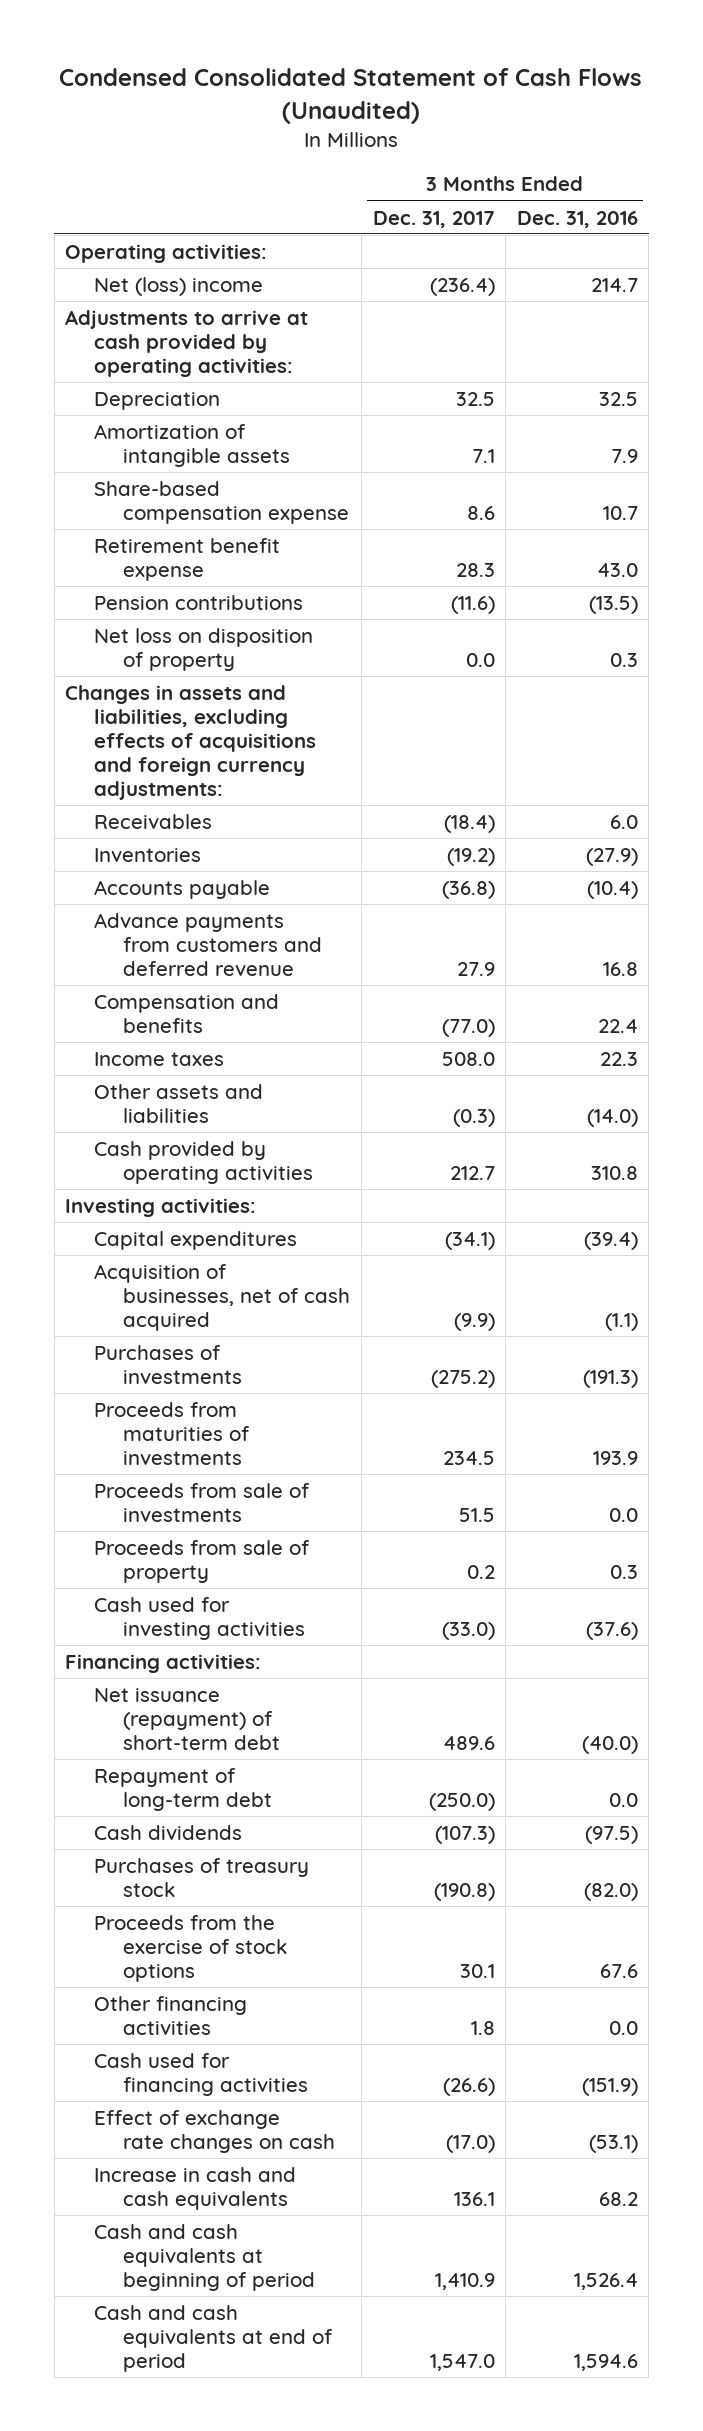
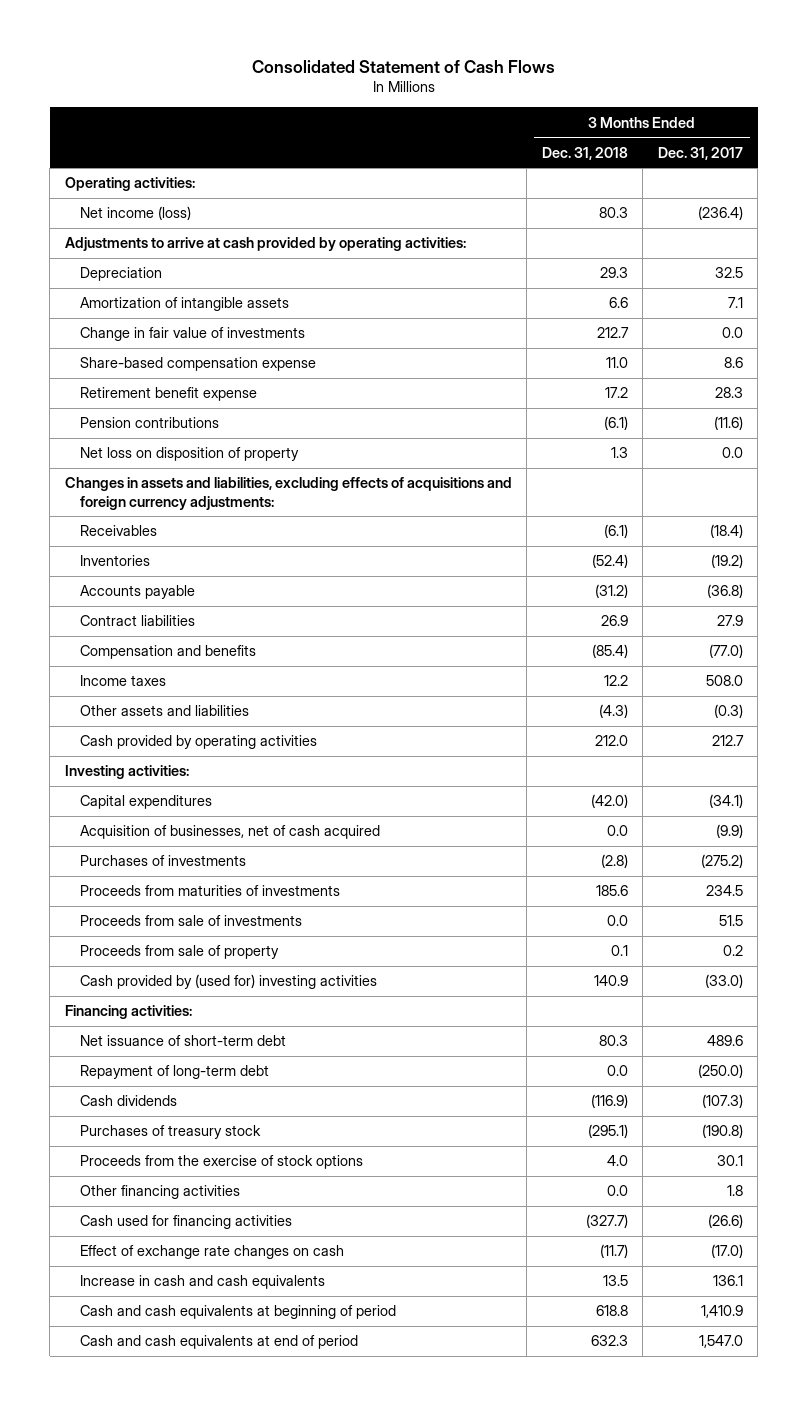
[59,68,643,124] Condensed Consolidated Statement of Cash Flows (Unaudited) -> [251,59,555,73] Consolidated Statement of Cash Flows
[516,210,638,228] Dec. 31, 2016 -> none
none -> [541,146,628,160] Dec. 31, 2018
[94,277,264,297] Net (loss) income -> [80,206,192,221] Net income (loss)
none -> [80,327,306,342] Change in fair value of investments
[94,913,323,977] Advance payments from customers and deferred revenue -> [80,615,196,627] Contract liabilities
[94,1597,306,1641] Cash used for investing activities -> [80,974,378,990] Cash provided by (used for) investing activities
[94,1688,281,1751] Net issuance (repayment) of short-term debt -> [80,1035,287,1047] Net issuance of short-term debt

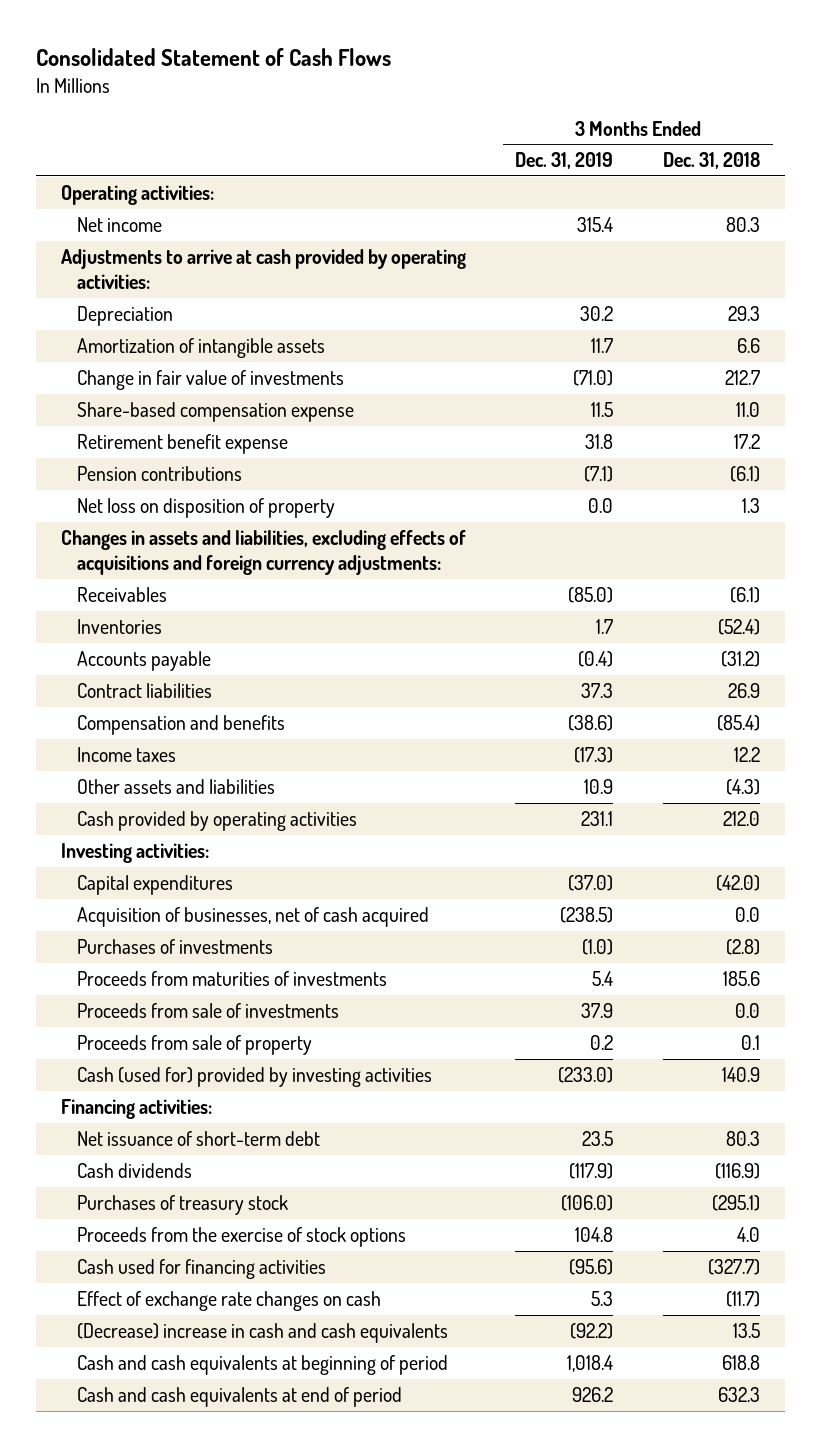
[657,146,743,160] Dec. 31, 2017 -> none
none -> [515,152,614,170] Dec. 31, 2019
[80,206,192,221] Net income (loss) -> [76,216,162,232] Net income
[80,974,378,990] Cash provided by (used for) investing activities -> [76,1066,432,1087] Cash (used for) provided by investing activities
[80,1065,270,1080] Repayment of long-term debt -> none
[80,1185,241,1200] Other financing activities -> none
[80,1275,326,1290] Increase in cash and cash equivalents -> [76,1322,448,1343] (Decrease) increase in cash and cash equivalents

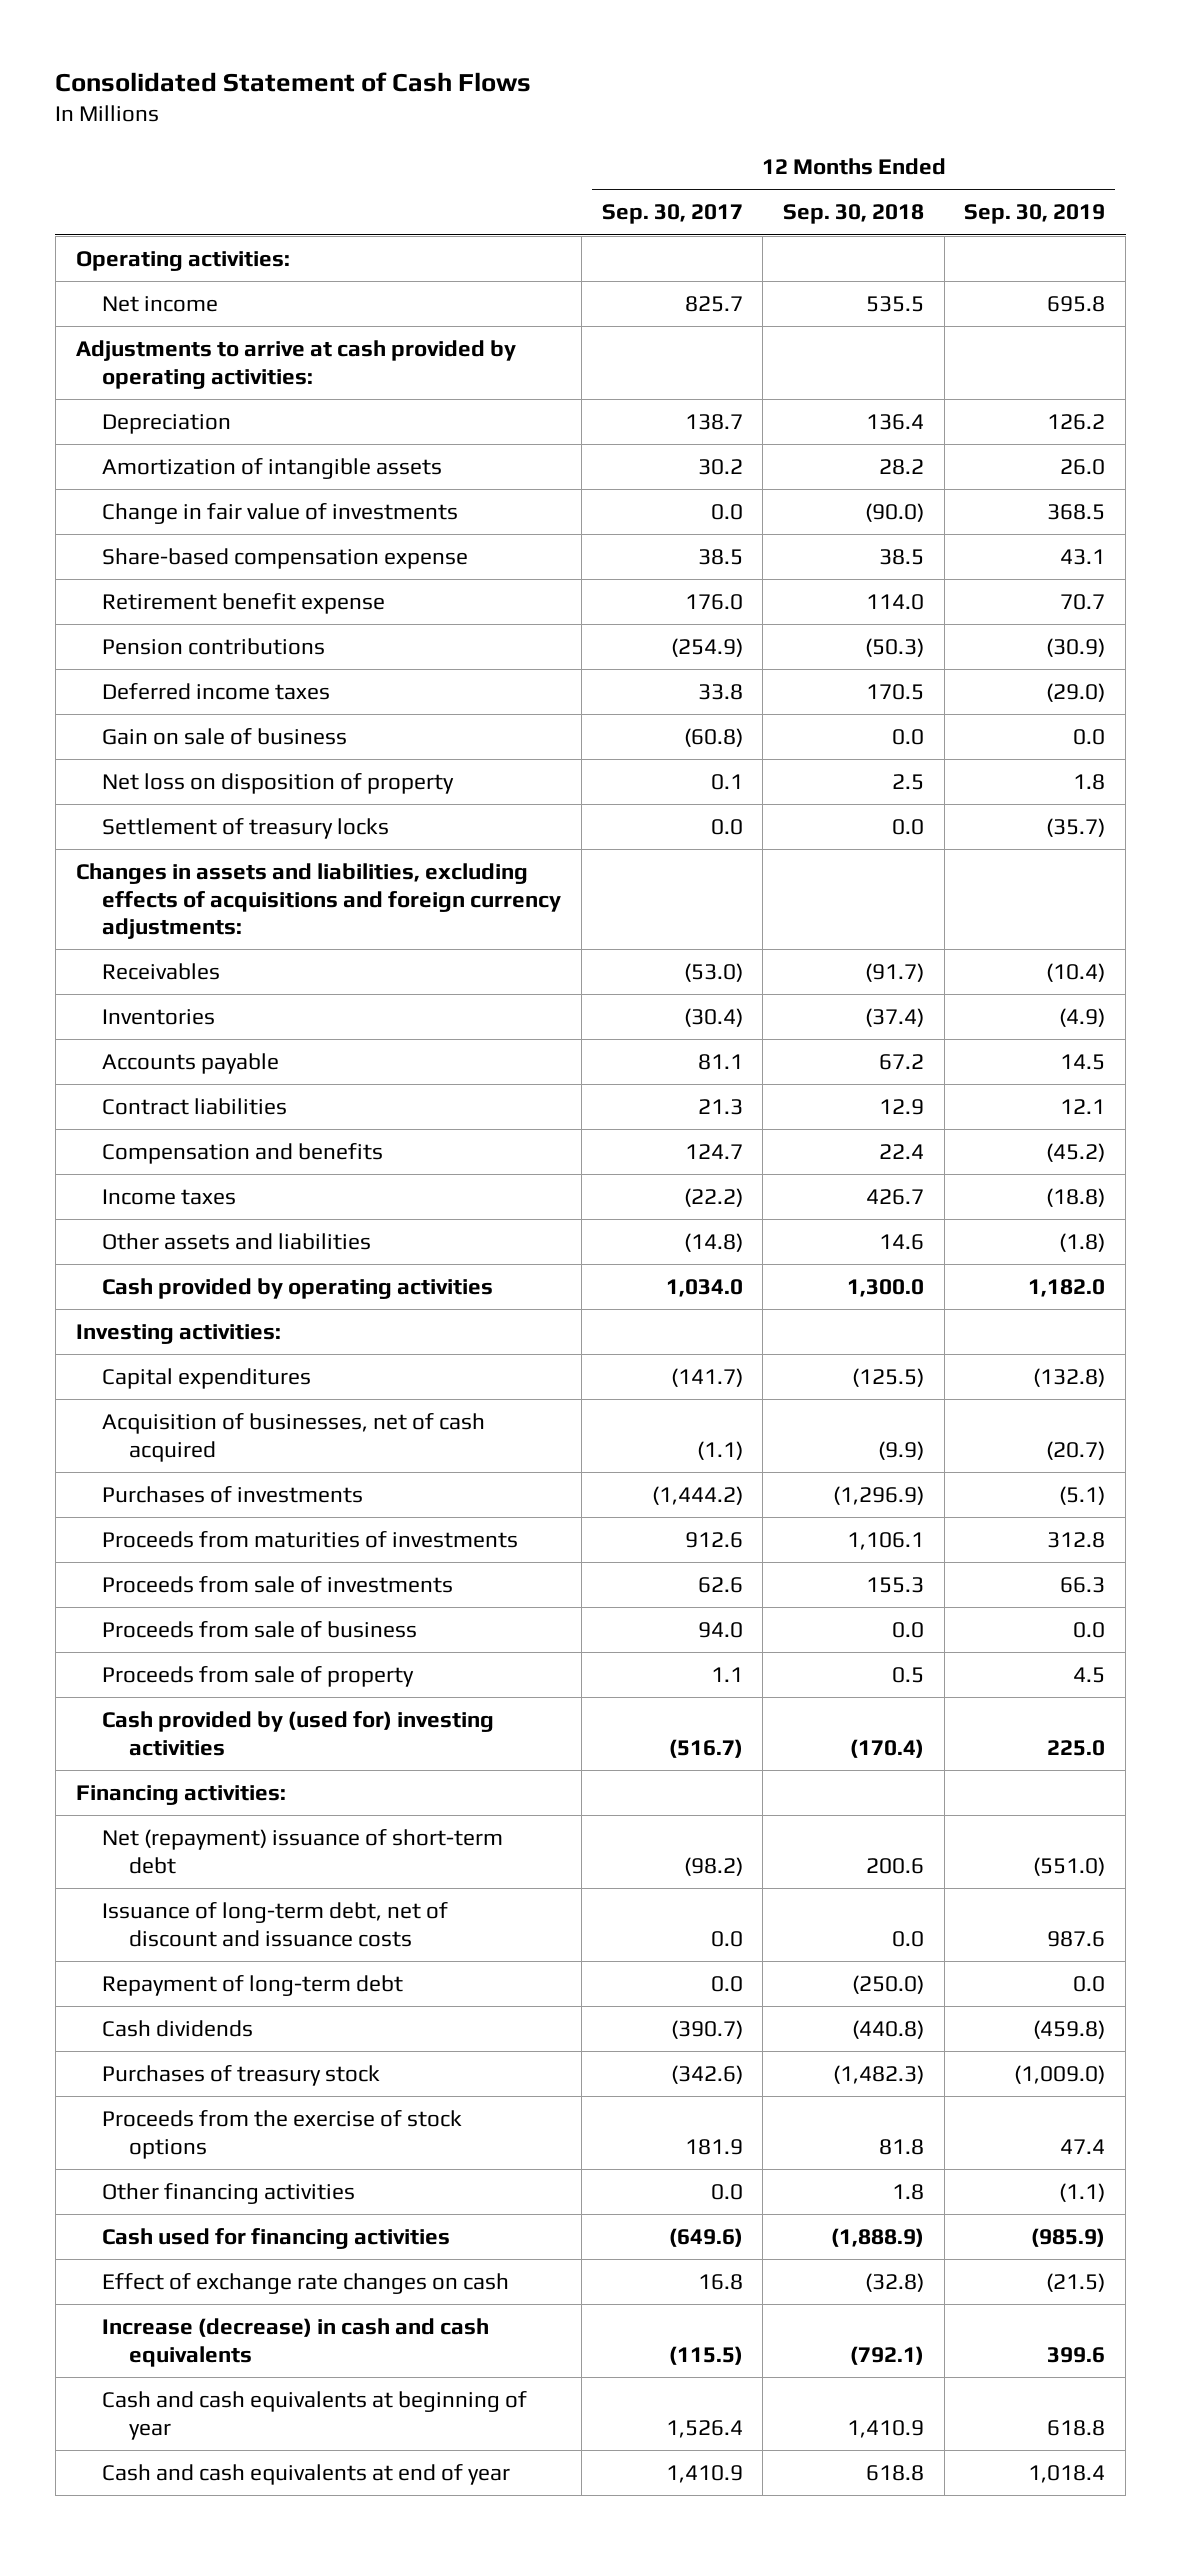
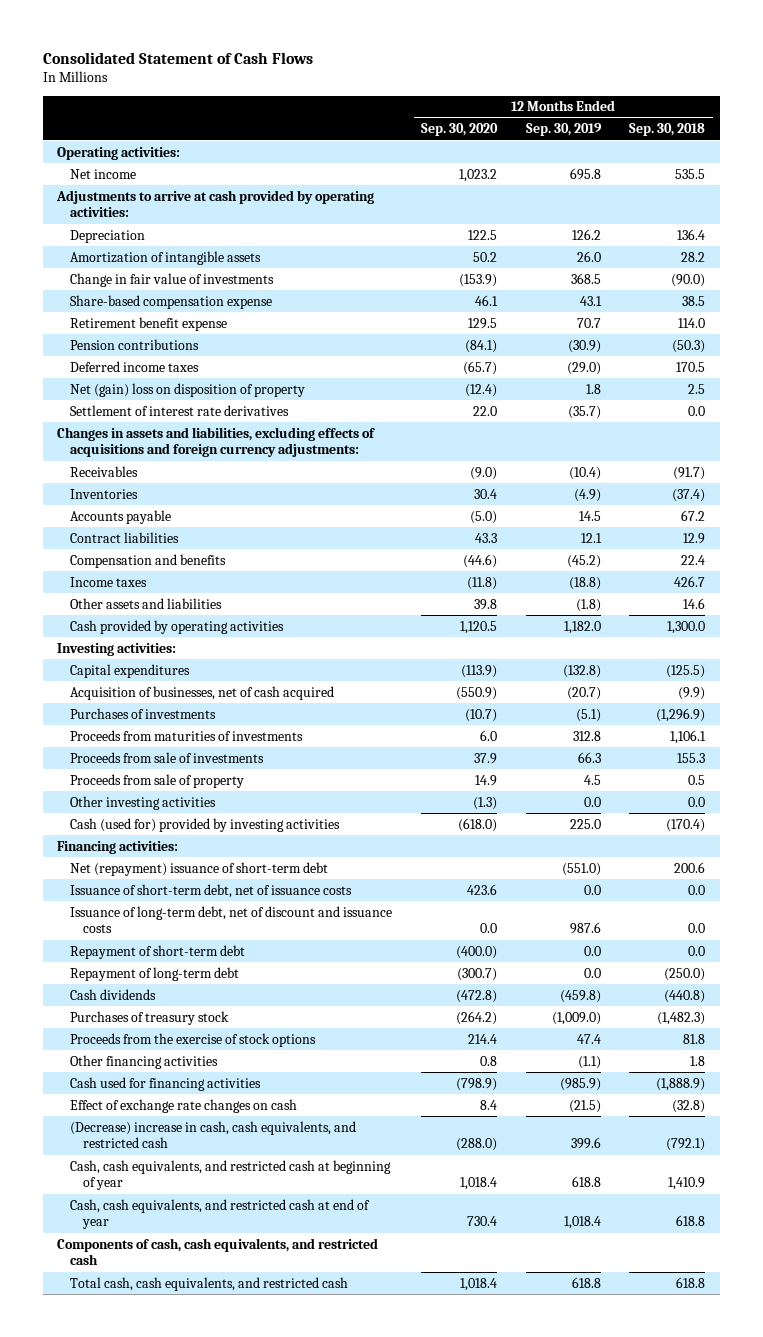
[601,204,743,225] Sep. 30, 2017 -> none
none -> [420,123,498,137] Sep. 30, 2020
[102,728,348,746] Gain on sale of business -> none
[102,773,455,795] Net loss on disposition of property -> [70,382,306,397] Net (gain) loss on disposition of property
[102,818,390,840] Settlement of treasury locks -> [70,404,290,416] Settlement of interest rate derivatives
[102,1621,418,1639] Proceeds from sale of business -> none
none -> [70,795,217,810] Other investing activities
[102,1711,495,1756] Cash provided by (used for) investing activities -> [70,817,341,832] Cash (used for) provided by investing activities
none -> [70,883,353,898] Issuance of short-term debt, net of issuance costs
none -> [70,944,246,959] Repayment of short-term debt
[102,2318,490,2367] Increase (decrease) in cash and cash equivalents -> [70,1120,357,1149] (Decrease) increase in cash, cash equivalents, and restricted cash
[102,2391,528,2440] Cash and cash equivalents at beginning of year -> [70,1159,392,1191] Cash, cash equivalents, and restricted cash at beginning of year
[102,2464,511,2486] Cash and cash equivalents at end of year -> [70,1198,371,1230] Cash, cash equivalents, and restricted cash at end of year
none -> [57,1237,379,1266] Components of cash, cash equivalents, and restricted cash
none -> [70,1276,349,1291] Total cash, cash equivalents, and restricted cash

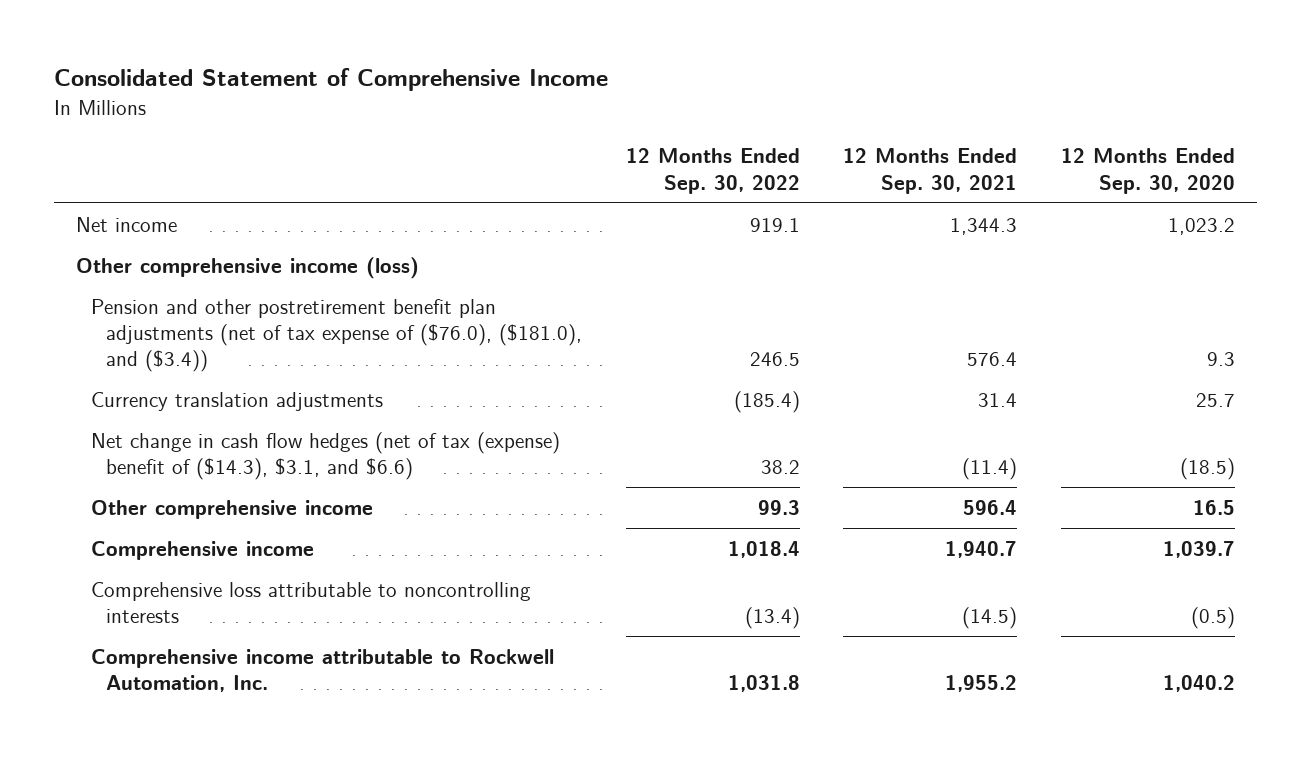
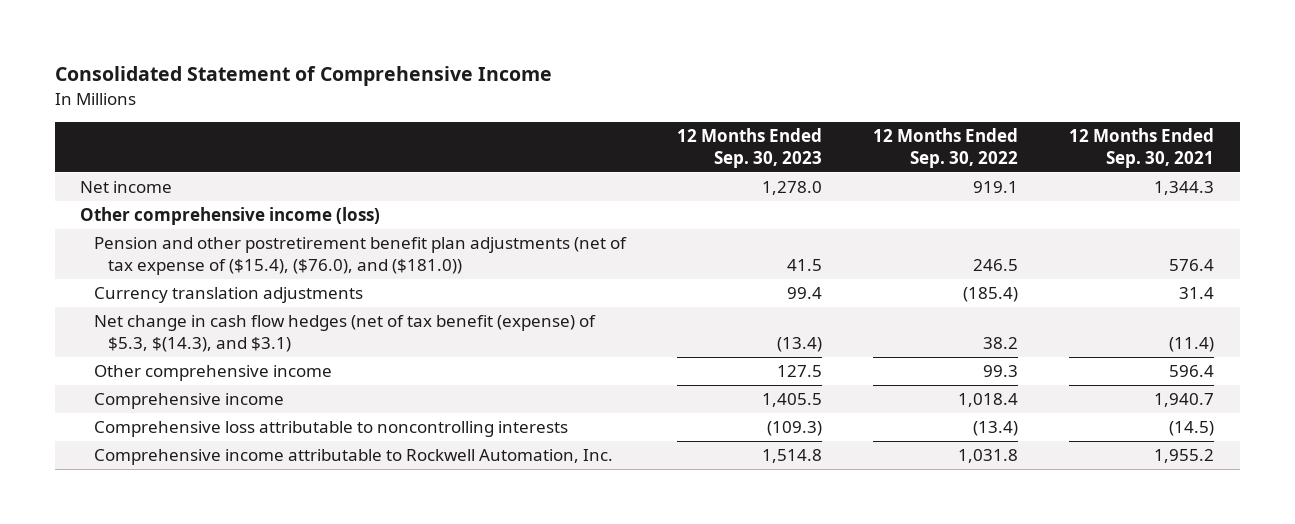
[1060,148,1235,194] 12 Months Ended Sep. 30, 2020 -> none
none -> [677,127,823,168] 12 Months Ended Sep. 30, 2023
[90,298,583,373] Pension and other postretirement benefit plan adjustments (net of tax expense of ($76.0), ($181.0), and ($3.4)) -> [94,237,628,275] Pension and other postretirement benefit plan adjustments (net of tax expense of ($15.4), ($76.0), and ($181.0))
[90,431,560,480] Net change in cash flow hedges (net of tax (expense) benefit of ($14.3), $3.1, and $6.6) -> [94,315,597,352] Net change in cash flow hedges (net of tax benefit (expense) of $5.3, $(14.3), and $3.1)

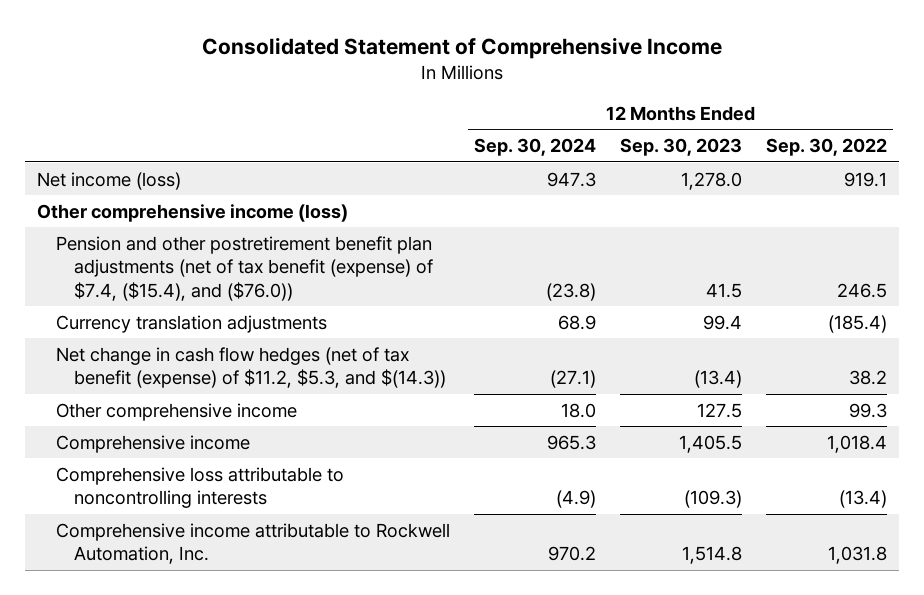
[1069,127,1215,168] 12 Months Ended Sep. 30, 2021 -> none
none -> [473,138,596,157] Sep. 30, 2024
[80,181,173,194] Net income -> [36,171,181,190] Net income (loss)
[94,237,628,275] Pension and other postretirement benefit plan adjustments (net of tax expense of ($15.4), ($76.0), and ($181.0)) -> [55,235,434,301] Pension and other postretirement benefit plan adjustments (net of tax benefit (expense) of $7.4, ($15.4), and ($76.0))
[94,315,597,352] Net change in cash flow hedges (net of tax benefit (expense) of $5.3, $(14.3), and $3.1) -> [55,346,447,389] Net change in cash flow hedges (net of tax benefit (expense) of $11.2, $5.3, and $(14.3))

